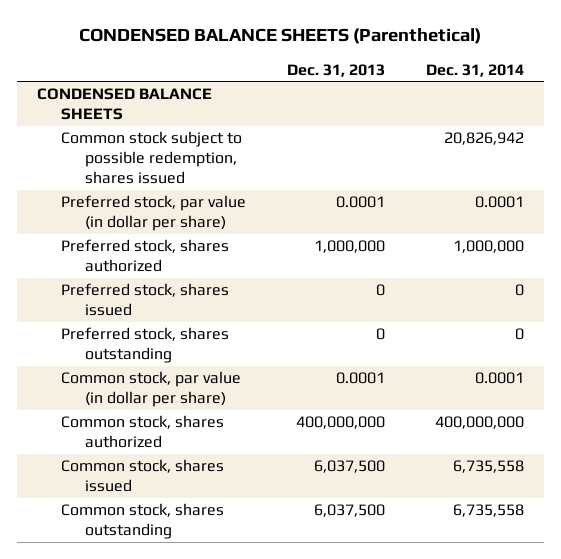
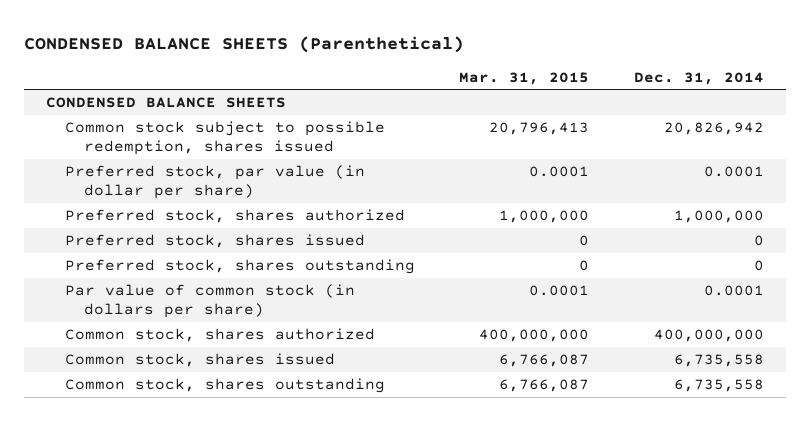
[286,63,385,77] Dec. 31, 2013 -> none
none -> [459,71,590,85] Mar. 31, 2015
[61,371,242,407] Common stock, par value (in dollar per share) -> [64,284,355,318] Par value of common stock (in dollars per share)

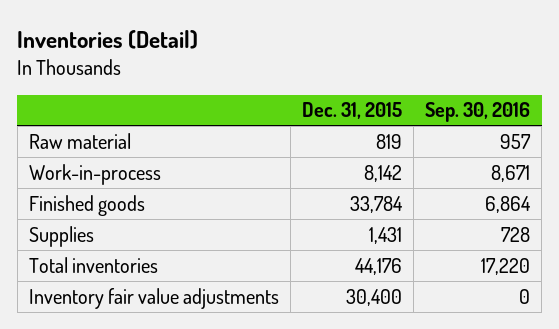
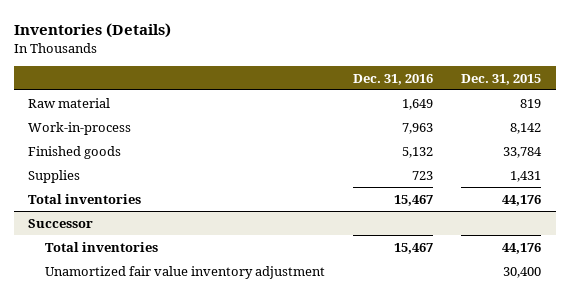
[17,29,199,49] Inventories (Detail) -> [14,22,172,38] Inventories (Details)
[425,102,531,123] Sep. 30, 2016 -> none
none -> [353,73,434,85] Dec. 31, 2016
none -> [28,218,94,228] Successor
none -> [44,241,158,252] Total inventories
[28,287,279,309] Inventory fair value adjustments -> [44,265,325,279] Unamortized fair value inventory adjustment

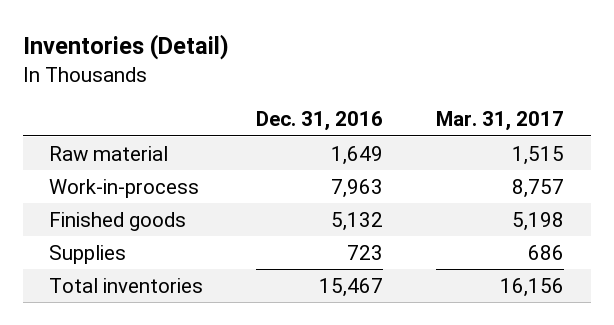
[14,22,172,38] Inventories (Details) -> [22,34,229,61] Inventories (Detail)
[461,73,542,85] Dec. 31, 2015 -> none
none -> [436,111,565,132] Mar. 31, 2017
[28,218,94,228] Successor -> none
[44,241,158,252] Total inventories -> none
[44,265,325,279] Unamortized fair value inventory adjustment -> none

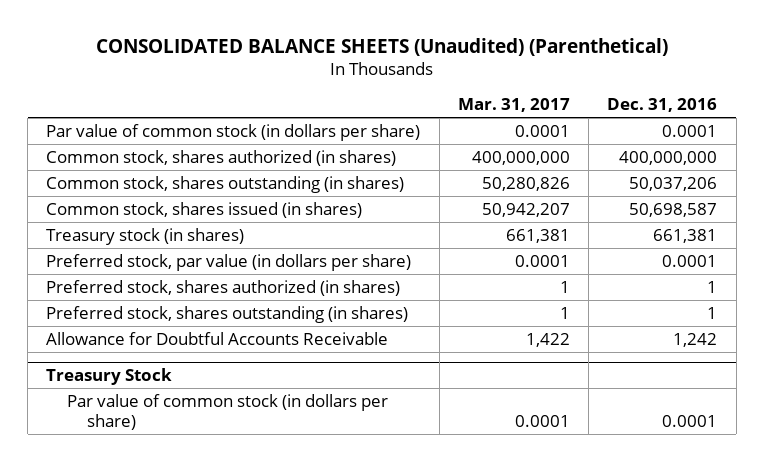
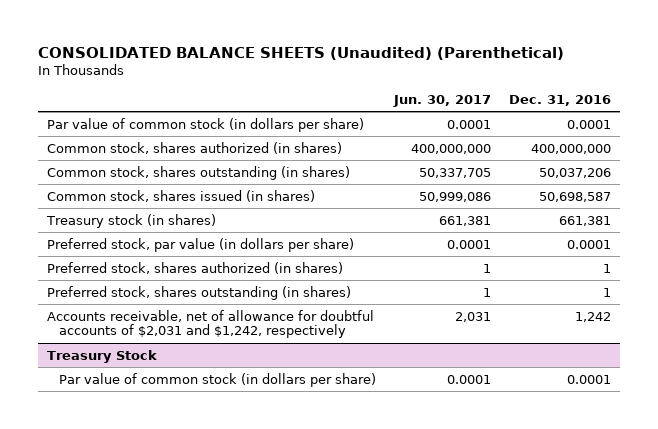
[457,98,570,113] Mar. 31, 2017 -> none
none -> [393,95,492,108] Jun. 30, 2017
[46,331,389,345] Allowance for Doubtful Accounts Receivable -> [47,309,375,339] Accounts receivable, net of allowance for doubtful accounts of $2,031 and $1,242, respectively

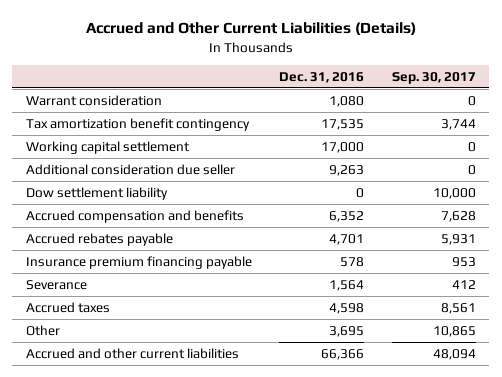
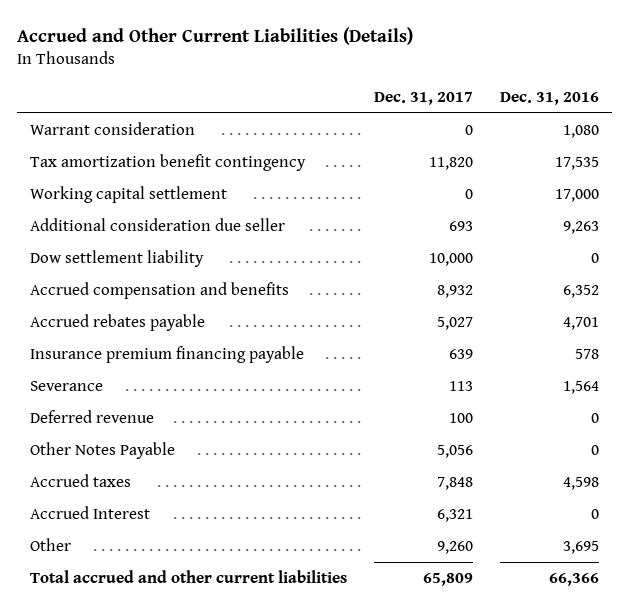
[391,71,476,84] Sep. 30, 2017 -> none
none -> [373,91,473,105] Dec. 31, 2017
none -> [30,410,155,424] Deferred revenue
none -> [30,442,176,460] Other Notes Payable
none -> [30,506,151,520] Accrued Interest
[26,347,240,359] Accrued and other current liabilities -> [30,570,348,584] Total accrued and other current liabilities

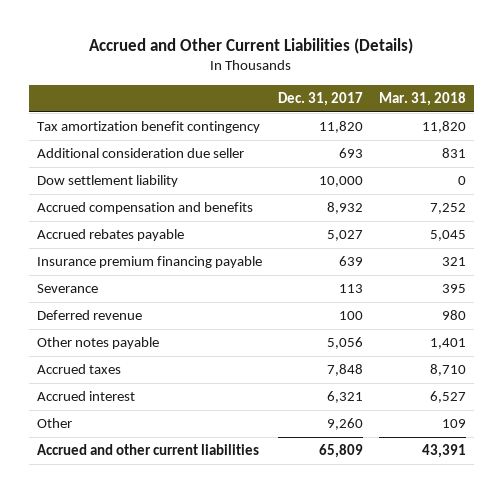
[499,91,599,105] Dec. 31, 2016 -> none
none -> [378,91,466,106] Mar. 31, 2018
[30,122,196,136] Warrant consideration -> none
[30,186,228,204] Working capital settlement -> none
[30,442,176,460] Other Notes Payable -> [36,337,159,350] Other notes payable
[30,506,151,520] Accrued Interest -> [36,391,135,402] Accrued interest
[30,570,348,584] Total accrued and other current liabilities -> [36,444,259,456] Accrued and other current liabilities

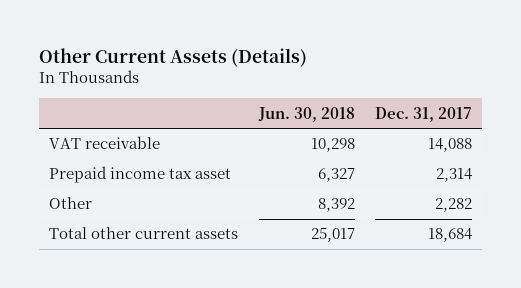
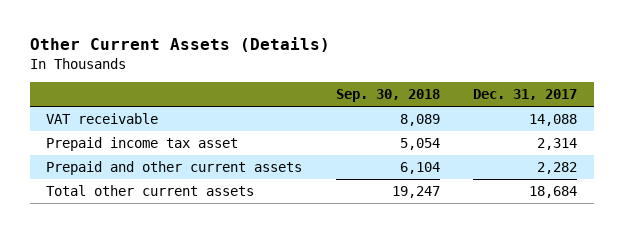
[257,106,355,122] Jun. 30, 2018 -> none
none -> [335,89,440,103] Sep. 30, 2018
[49,197,93,210] Other -> [46,161,303,176] Prepaid and other current assets

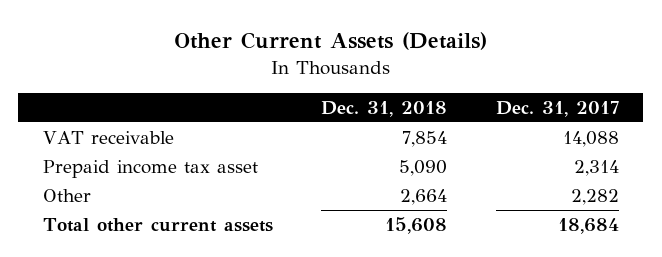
[335,89,440,103] Sep. 30, 2018 -> none
none -> [321,100,448,117] Dec. 31, 2018
[46,161,303,176] Prepaid and other current assets -> [42,189,91,203] Other

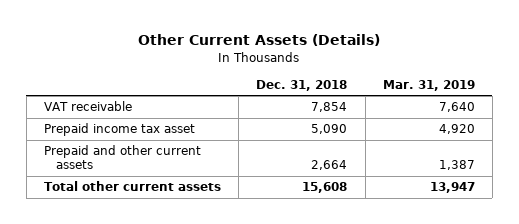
[495,100,619,117] Dec. 31, 2017 -> none
none -> [382,79,475,91] Mar. 31, 2019
[42,189,91,203] Other -> [44,145,202,170] Prepaid and other current assets

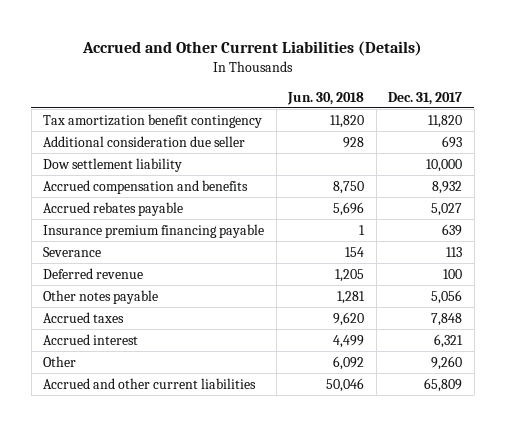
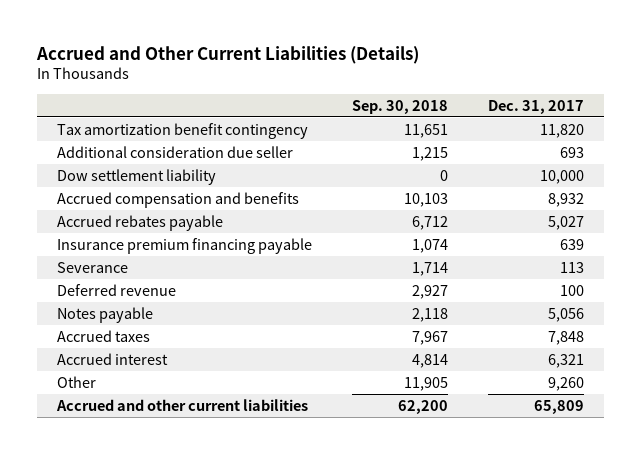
[287,91,365,105] Jun. 30, 2018 -> none
none -> [352,99,449,114] Sep. 30, 2018
[43,289,159,304] Other notes payable -> [57,306,154,323] Notes payable

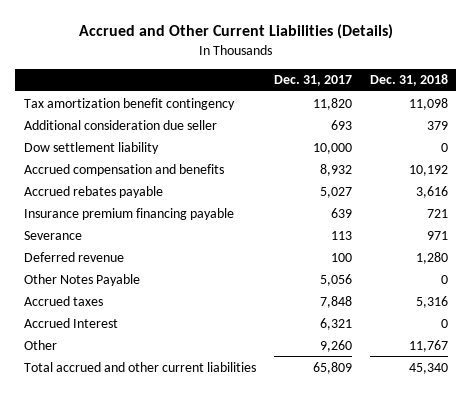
[352,99,449,114] Sep. 30, 2018 -> none
none -> [369,74,448,87] Dec. 31, 2018
[57,306,154,323] Notes payable -> [23,273,140,286] Other Notes Payable
[57,352,169,365] Accrued interest -> [23,317,118,328] Accrued Interest
[56,398,309,411] Accrued and other current liabilities -> [23,361,256,372] Total accrued and other current liabilities

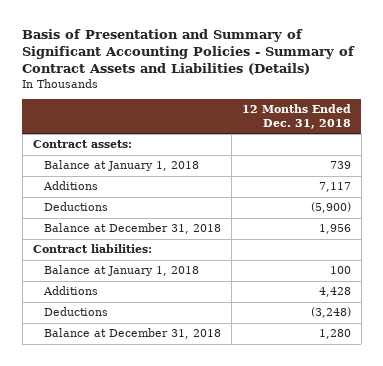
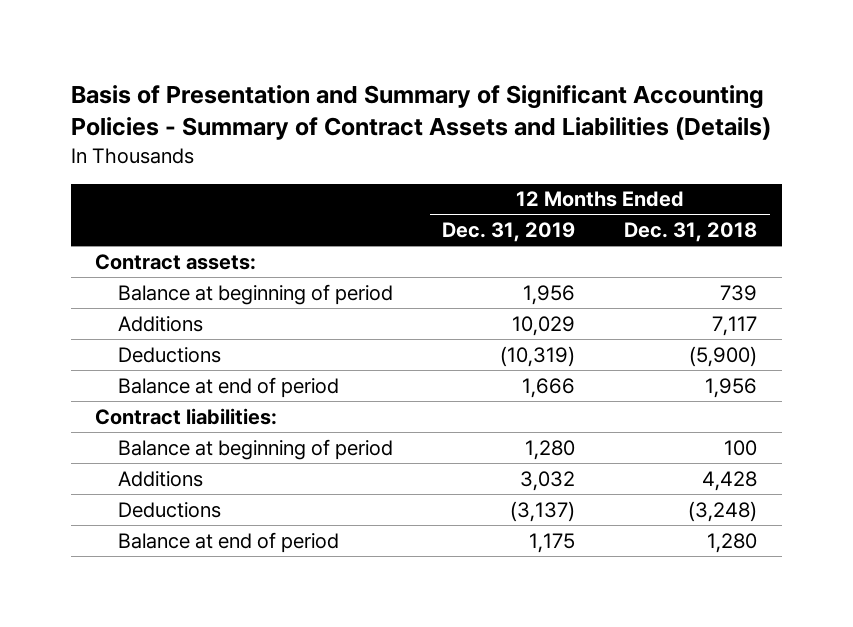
none -> [442,222,576,243] Dec. 31, 2019
[44,160,200,172] Balance at January 1, 2018 -> [118,283,394,305] Balance at beginning of period
[44,223,222,235] Balance at December 31, 2018 -> [118,376,340,398] Balance at end of period
[44,265,200,277] Balance at January 1, 2018 -> [118,438,394,460] Balance at beginning of period
[44,328,222,340] Balance at December 31, 2018 -> [118,531,340,553] Balance at end of period

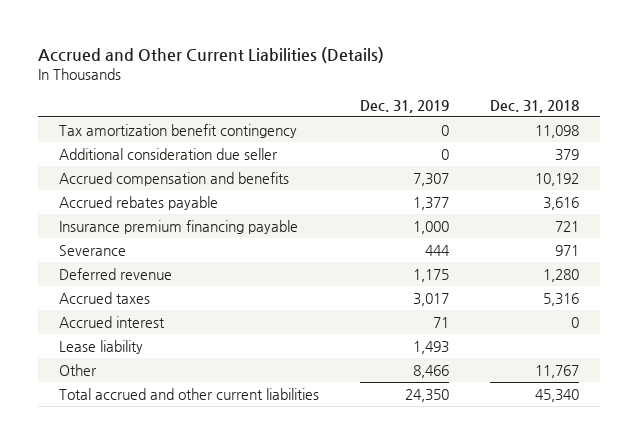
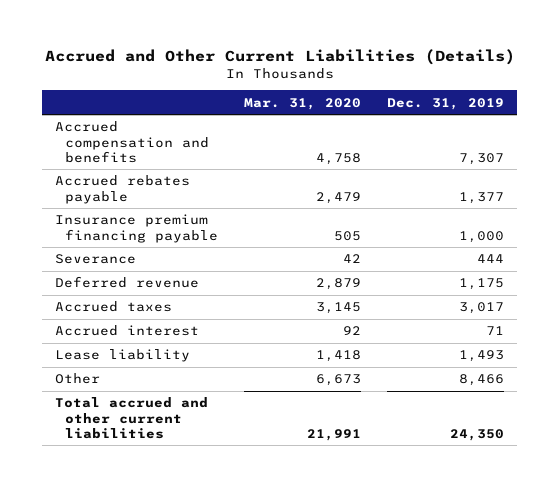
[490,99,580,113] Dec. 31, 2018 -> none
none -> [244,97,362,110] Mar. 31, 2020
[58,123,297,138] Tax amortization benefit contingency -> none
[58,147,278,160] Additional consideration due seller -> none

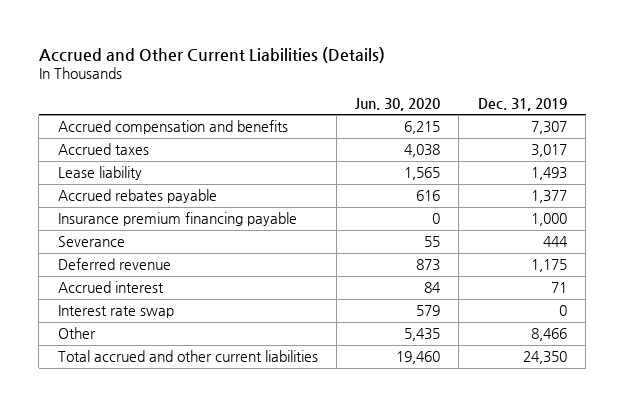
[244,97,362,110] Mar. 31, 2020 -> none
none -> [355,97,441,111] Jun. 30, 2020
[54,301,172,313] Accrued taxes -> [57,143,149,156] Accrued taxes
[54,349,190,363] Lease liability -> [57,166,142,181] Lease liability
none -> [57,305,174,319] Interest rate swap

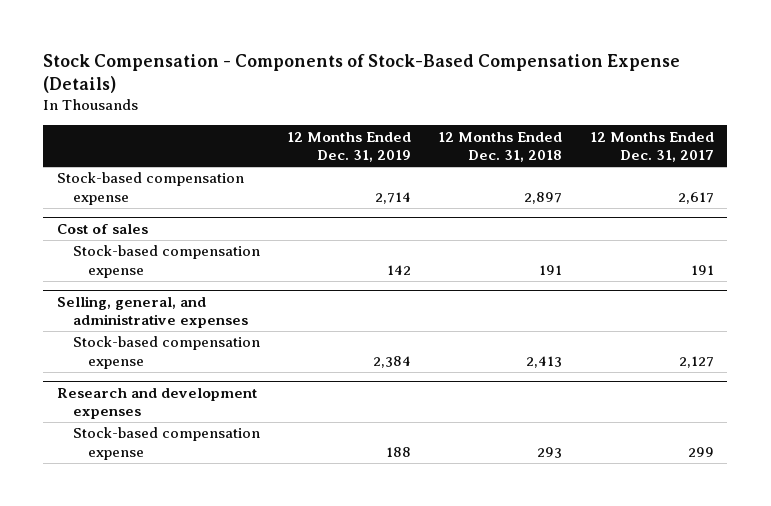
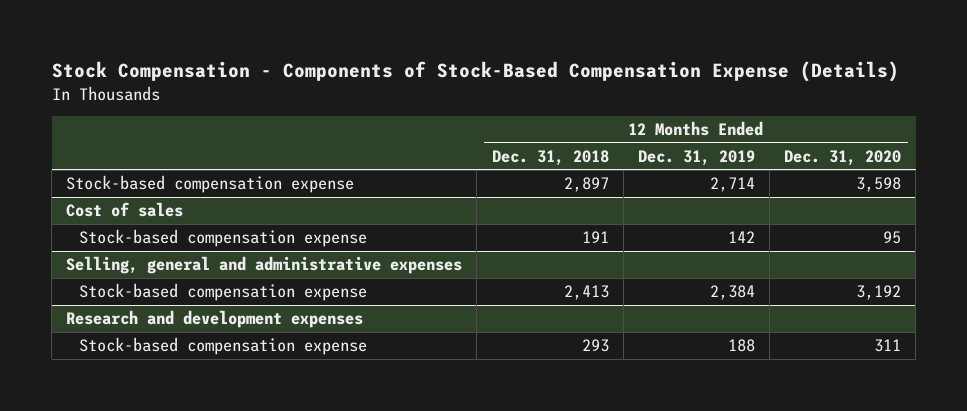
[589,131,714,162] 12 Months Ended Dec. 31, 2017 -> none
none -> [784,149,902,166] Dec. 31, 2020
[56,295,248,328] Selling, general, and administrative expenses -> [66,256,463,275] Selling, general and administrative expenses

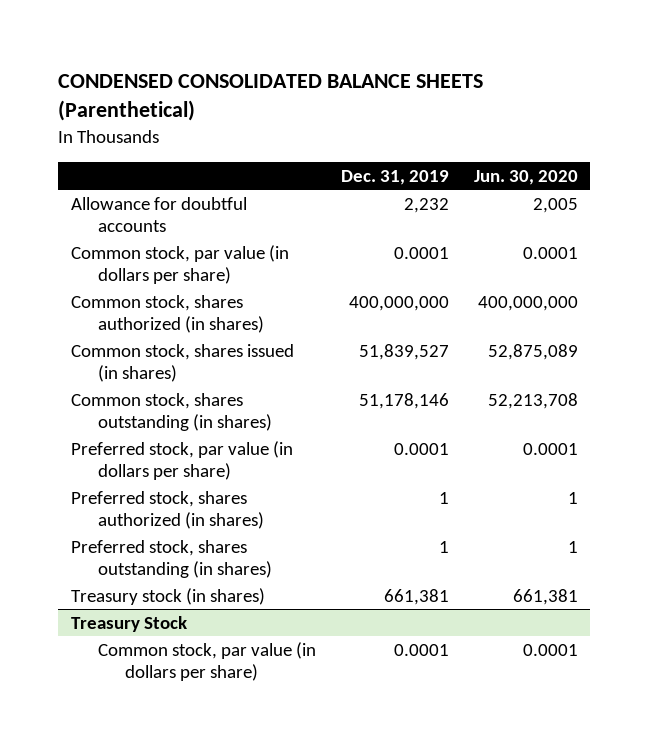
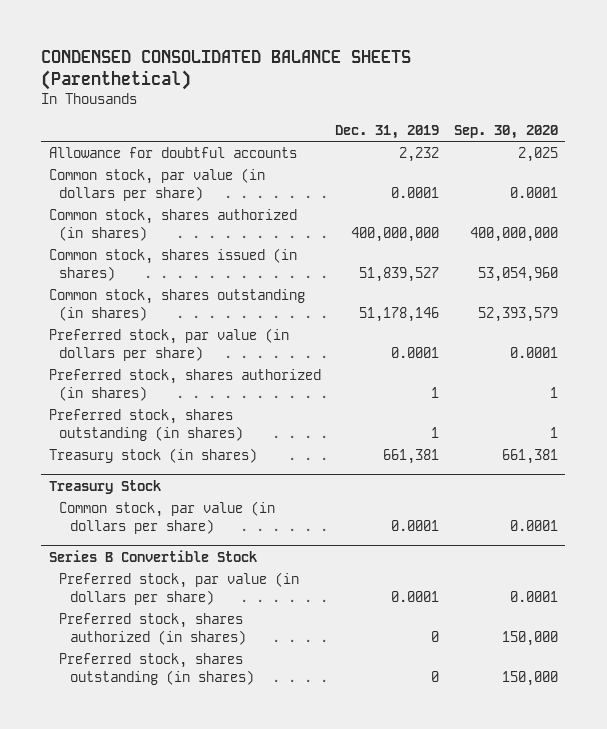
[473,169,578,185] Jun. 30, 2020 -> none
none -> [453,124,558,139] Sep. 30, 2020
none -> [48,549,257,562] Series B Convertible Stock
none -> [59,572,300,605] Preferred stock, par value (in dollars per share)
none -> [59,613,246,645] Preferred stock, shares authorized (in shares)
none -> [59,653,254,685] Preferred stock, shares outstanding (in shares)

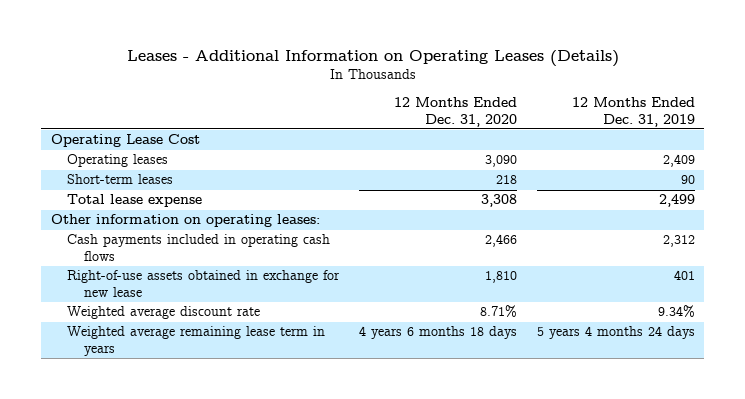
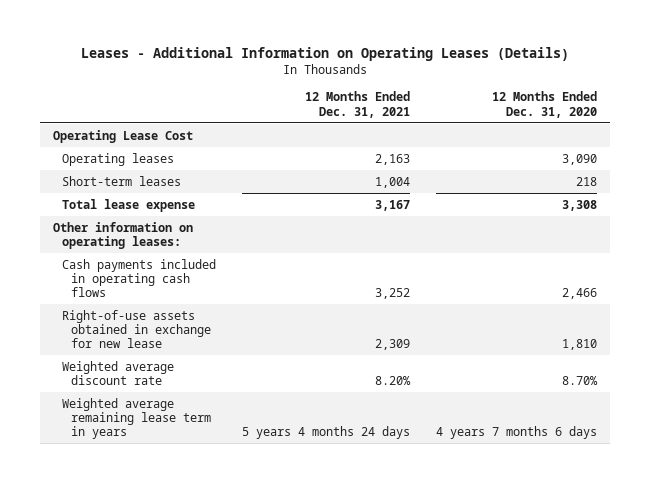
[571,97,695,127] 12 Months Ended Dec. 31, 2019 -> none
none -> [305,91,411,118] 12 Months Ended Dec. 31, 2021
[479,305,517,319] 8.71% -> [561,375,598,385] 8.70%
[358,326,517,340] 4 years 6 months 18 days -> [435,426,597,440] 4 years 7 months 6 days

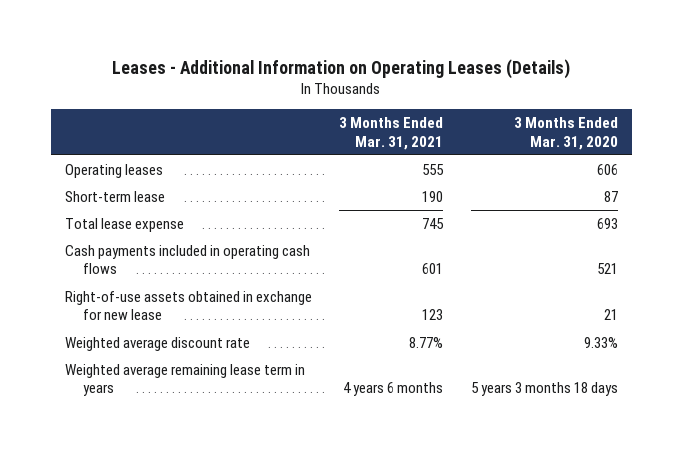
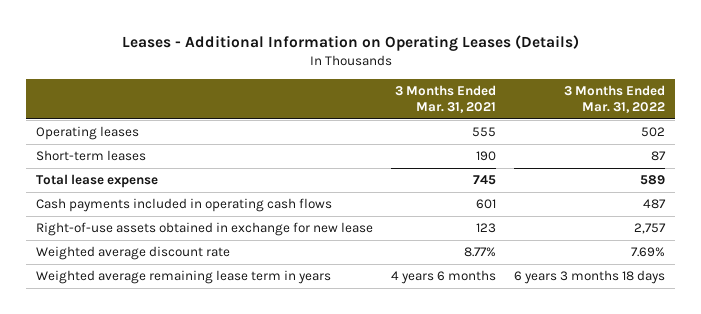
[514,117,619,150] 3 Months Ended Mar. 31, 2020 -> none
none -> [564,84,666,113] 3 Months Ended Mar. 31, 2022
[64,190,165,202] Short-term lease -> [35,150,146,162] Short-term leases

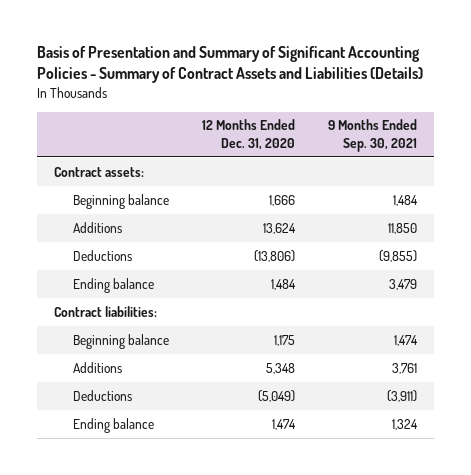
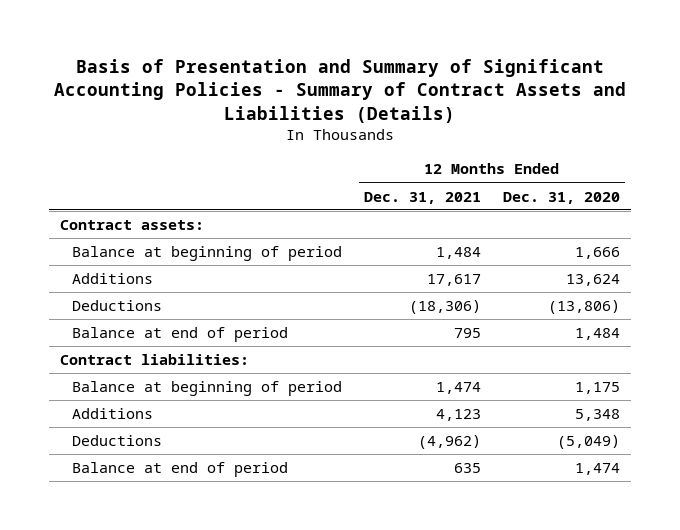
[328,119,418,152] 9 Months Ended Sep. 30, 2021 -> none
none -> [364,191,482,204] Dec. 31, 2021
[73,193,170,209] Beginning balance -> [72,246,343,262] Balance at beginning of period
[73,277,155,293] Ending balance -> [72,327,289,343] Balance at end of period
[73,333,170,349] Beginning balance -> [72,381,343,397] Balance at beginning of period
[73,417,155,433] Ending balance -> [72,462,289,478] Balance at end of period

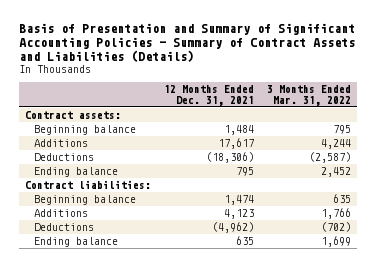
[502,191,620,204] Dec. 31, 2020 -> none
none -> [267,85,352,107] 3 Months Ended Mar. 31, 2022
[72,246,343,262] Balance at beginning of period -> [34,125,137,136] Beginning balance
[72,327,289,343] Balance at end of period -> [34,167,119,178] Ending balance
[72,381,343,397] Balance at beginning of period -> [34,195,137,206] Beginning balance
[72,462,289,478] Balance at end of period -> [34,237,119,248] Ending balance

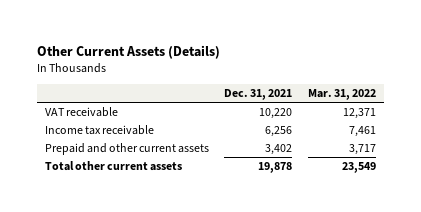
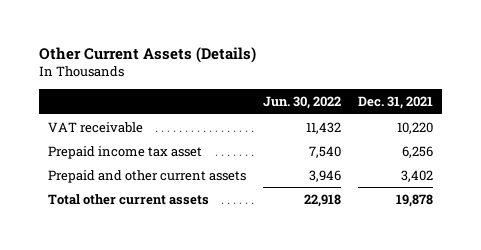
[308,89,377,101] Mar. 31, 2022 -> none
none -> [262,96,341,110] Jun. 30, 2022
[44,124,154,135] Income tax receivable -> [47,145,202,159] Prepaid income tax asset

